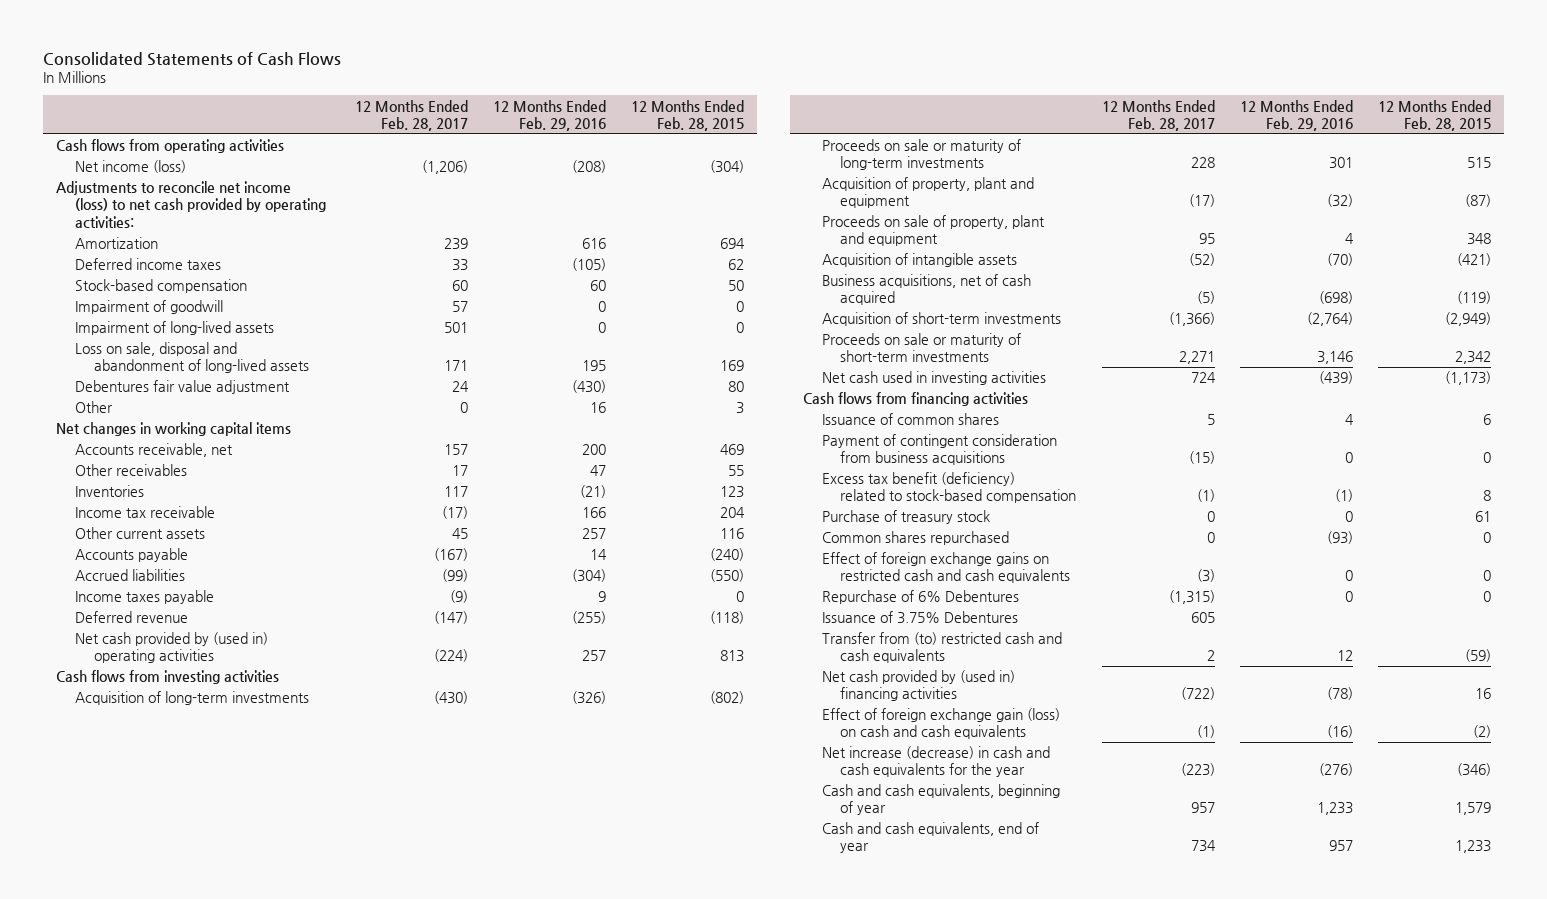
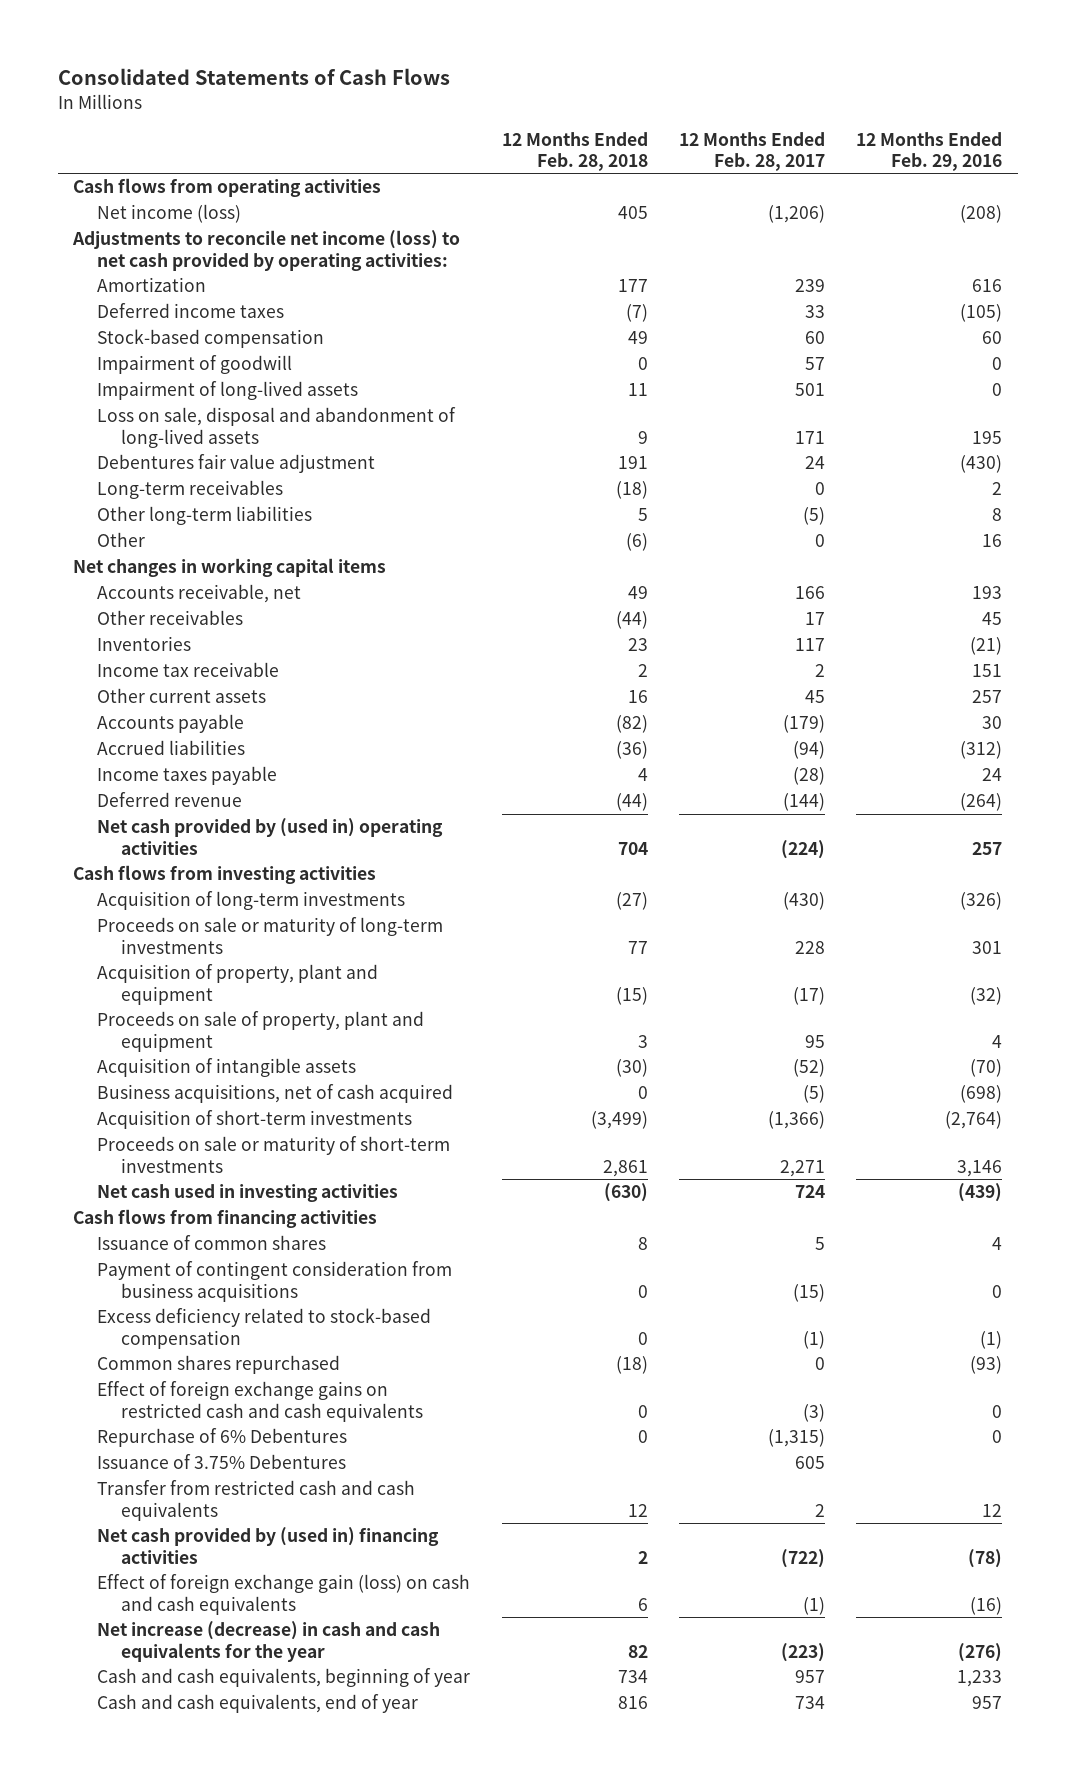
[631,99,745,131] 12 Months Ended Feb. 28, 2015 -> none
none -> [501,131,648,171] 12 Months Ended Feb. 28, 2018
none -> [97,480,284,500] Long-term receivables
none -> [97,506,313,526] Other long-term liabilities
[443,444,468,456] 157 -> [794,586,825,600] 166
[581,444,606,456] 200 -> [972,586,1003,600] 193
[589,465,606,477] 47 -> [982,612,1003,626] 45
[441,506,468,520] (17) -> [814,664,825,678] 2
[581,507,606,519] 166 -> [972,664,1003,678] 151
[433,548,468,562] (167) -> [782,715,825,734] (179)
[589,549,607,561] 14 -> [982,716,1003,730] 30
[441,569,468,583] (99) -> [792,741,825,760] (94)
[571,569,606,583] (304) -> [960,741,1003,760] (312)
[449,590,468,604] (9) -> [792,767,825,786] (28)
[597,591,606,603] 9 -> [982,768,1003,782] 24
[433,611,468,625] (147) -> [782,793,825,812] (144)
[571,611,606,625] (255) -> [960,793,1003,812] (264)
[821,510,990,525] Purchase of treasury stock -> none
[821,472,1077,504] Excess tax benefit (deficiency) related to stock-based compensation -> [97,1308,432,1349] Excess deficiency related to stock-based compensation
[821,632,1062,664] Transfer from (to) restricted cash and cash equivalents -> [97,1480,416,1521] Transfer from restricted cash and cash equivalents

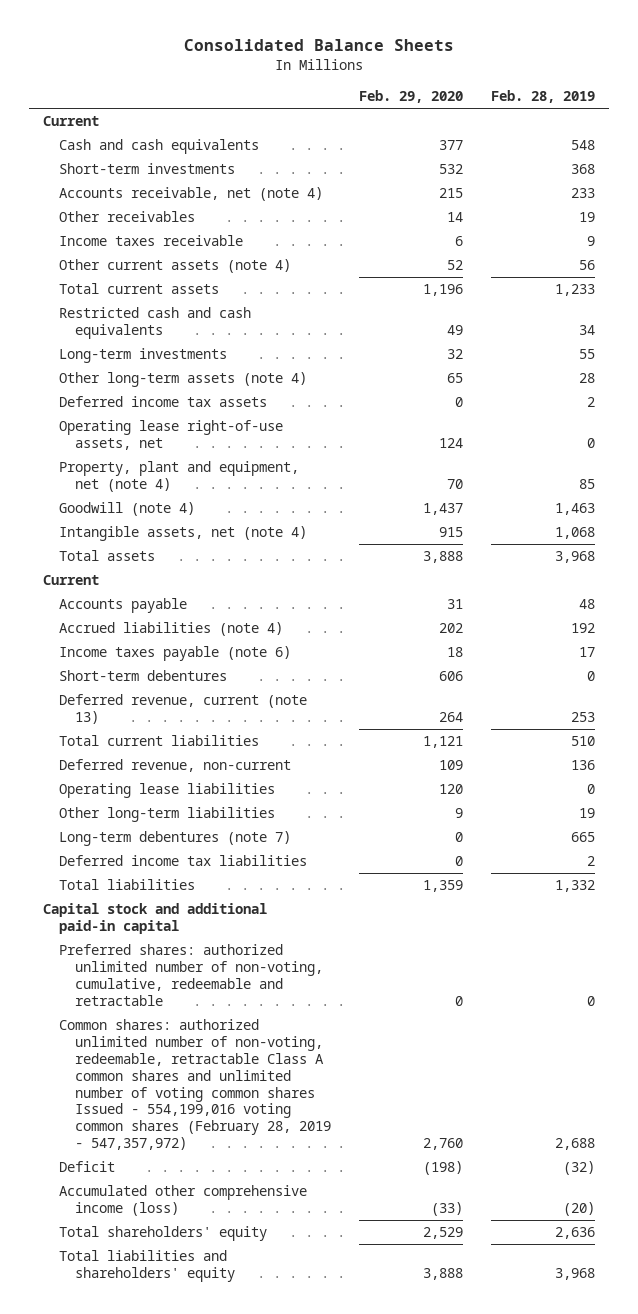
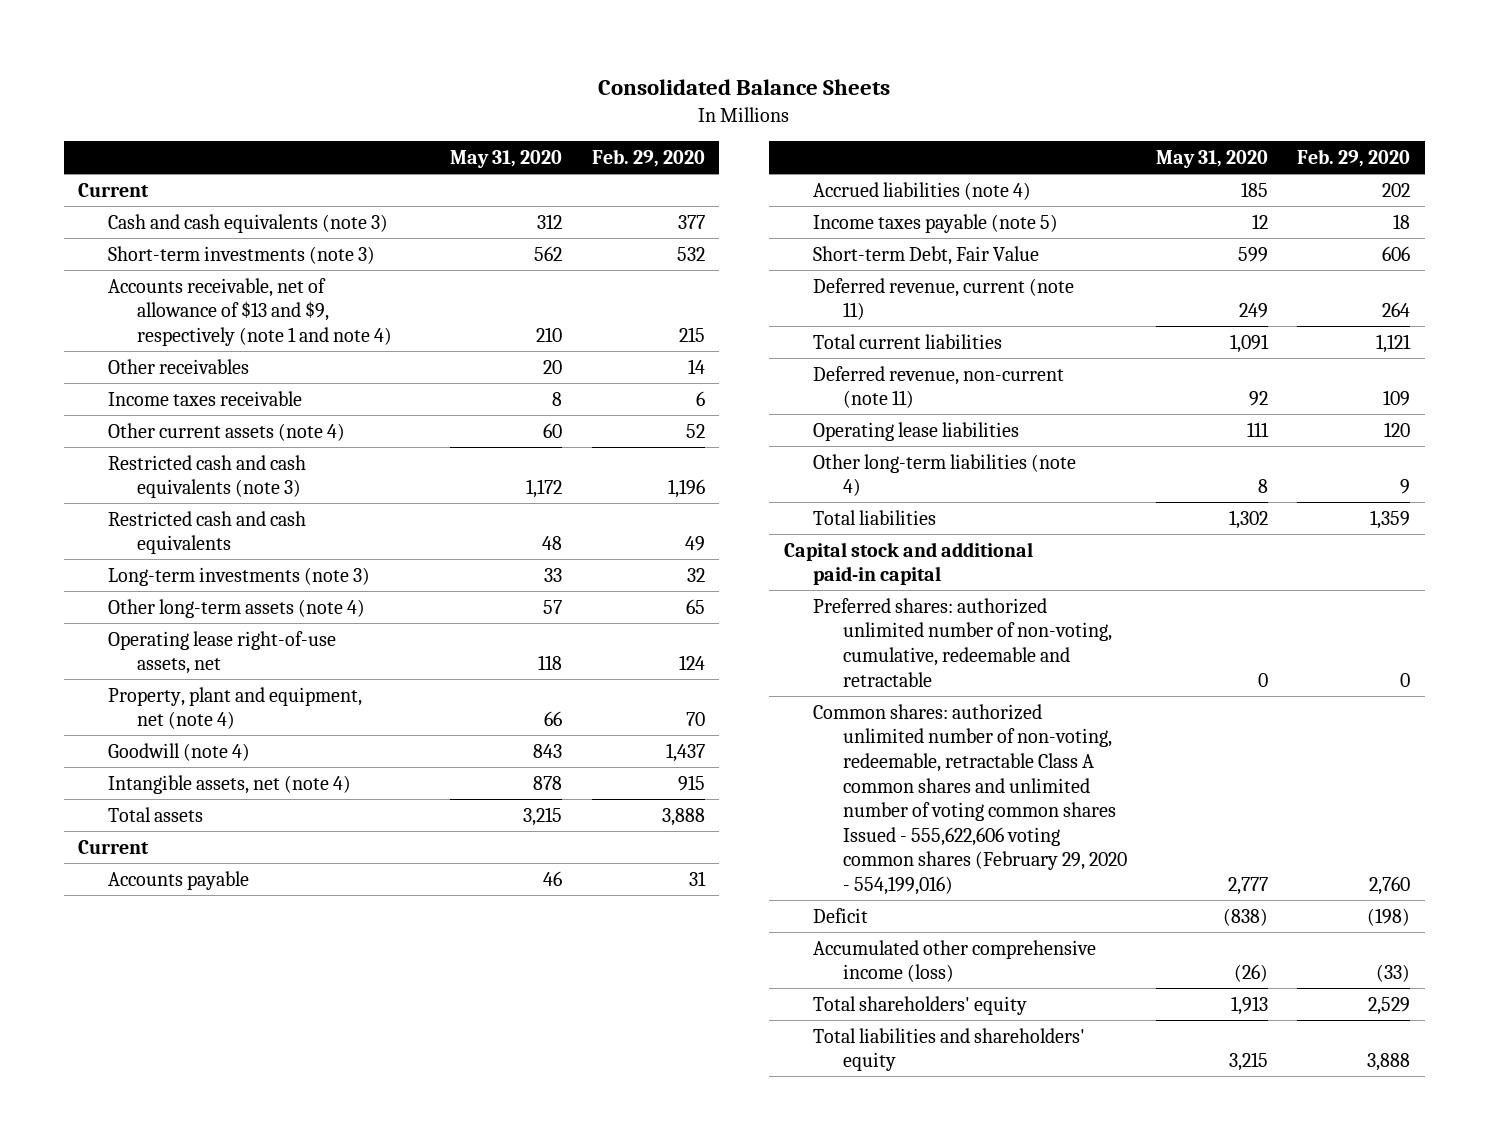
[491,90,596,104] Feb. 28, 2019 -> none
none -> [450,150,563,169] May 31, 2020
[59,139,260,155] Cash and cash equivalents -> [107,213,388,233] Cash and cash equivalents (note 3)
[59,163,236,175] Short-term investments -> [107,245,375,264] Short-term investments (note 3)
[59,187,324,202] Accounts receivable, net (note 4) -> [107,277,393,346] Accounts receivable, net of allowance of $13 and $9, respectively (note 1 and note 4)
[59,283,220,295] Total current assets -> [107,454,306,499] Restricted cash and cash equivalents (note 3)
[59,348,228,364] Long-term investments -> [107,566,370,586] Long-term investments (note 3)
[59,396,268,408] Deferred income tax assets -> none
[59,646,292,662] Income taxes payable (note 6) -> [813,213,1059,233] Income taxes payable (note 5)
[59,670,228,682] Short-term debentures -> [813,245,1040,265] Short-term Debt, Fair Value
[59,694,308,724] Deferred revenue, current (note 13) -> [813,277,1075,321] Deferred revenue, current (note 11)
[59,759,292,773] Deferred revenue, non-current -> [813,365,1065,409] Deferred revenue, non-current (note 11)
[59,831,292,847] Long-term debentures (note 7) -> none
[59,855,308,867] Deferred income tax liabilities -> none
[59,807,276,823] Other long-term liabilities -> [813,453,1077,497] Other long-term liabilities (note 4)
[59,1019,332,1151] Common shares: authorized unlimited number of non-voting, redeemable, retractable Class A common shares and unlimited number of voting common shares Issued - 554,199,016 voting common shares (February 28, 2019 - 547,357,972) -> [813,703,1127,895] Common shares: authorized unlimited number of non-voting, redeemable, retractable Class A common shares and unlimited number of voting common shares Issued - 555,622,606 voting common shares (February 29, 2020 - 554,199,016)

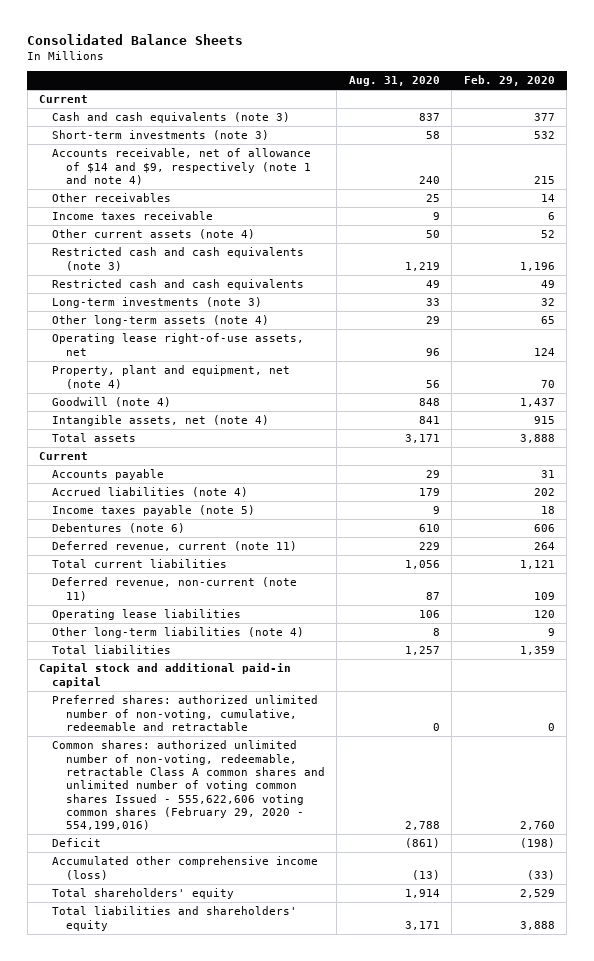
[450,150,563,169] May 31, 2020 -> none
none -> [348,76,440,87] Aug. 31, 2020
[107,277,393,346] Accounts receivable, net of allowance of $13 and $9, respectively (note 1 and note 4) -> [52,148,312,185] Accounts receivable, net of allowance of $14 and $9, respectively (note 1 and note 4)
[813,245,1040,265] Short-term Debt, Fair Value -> [52,523,186,534] Debentures (note 6)

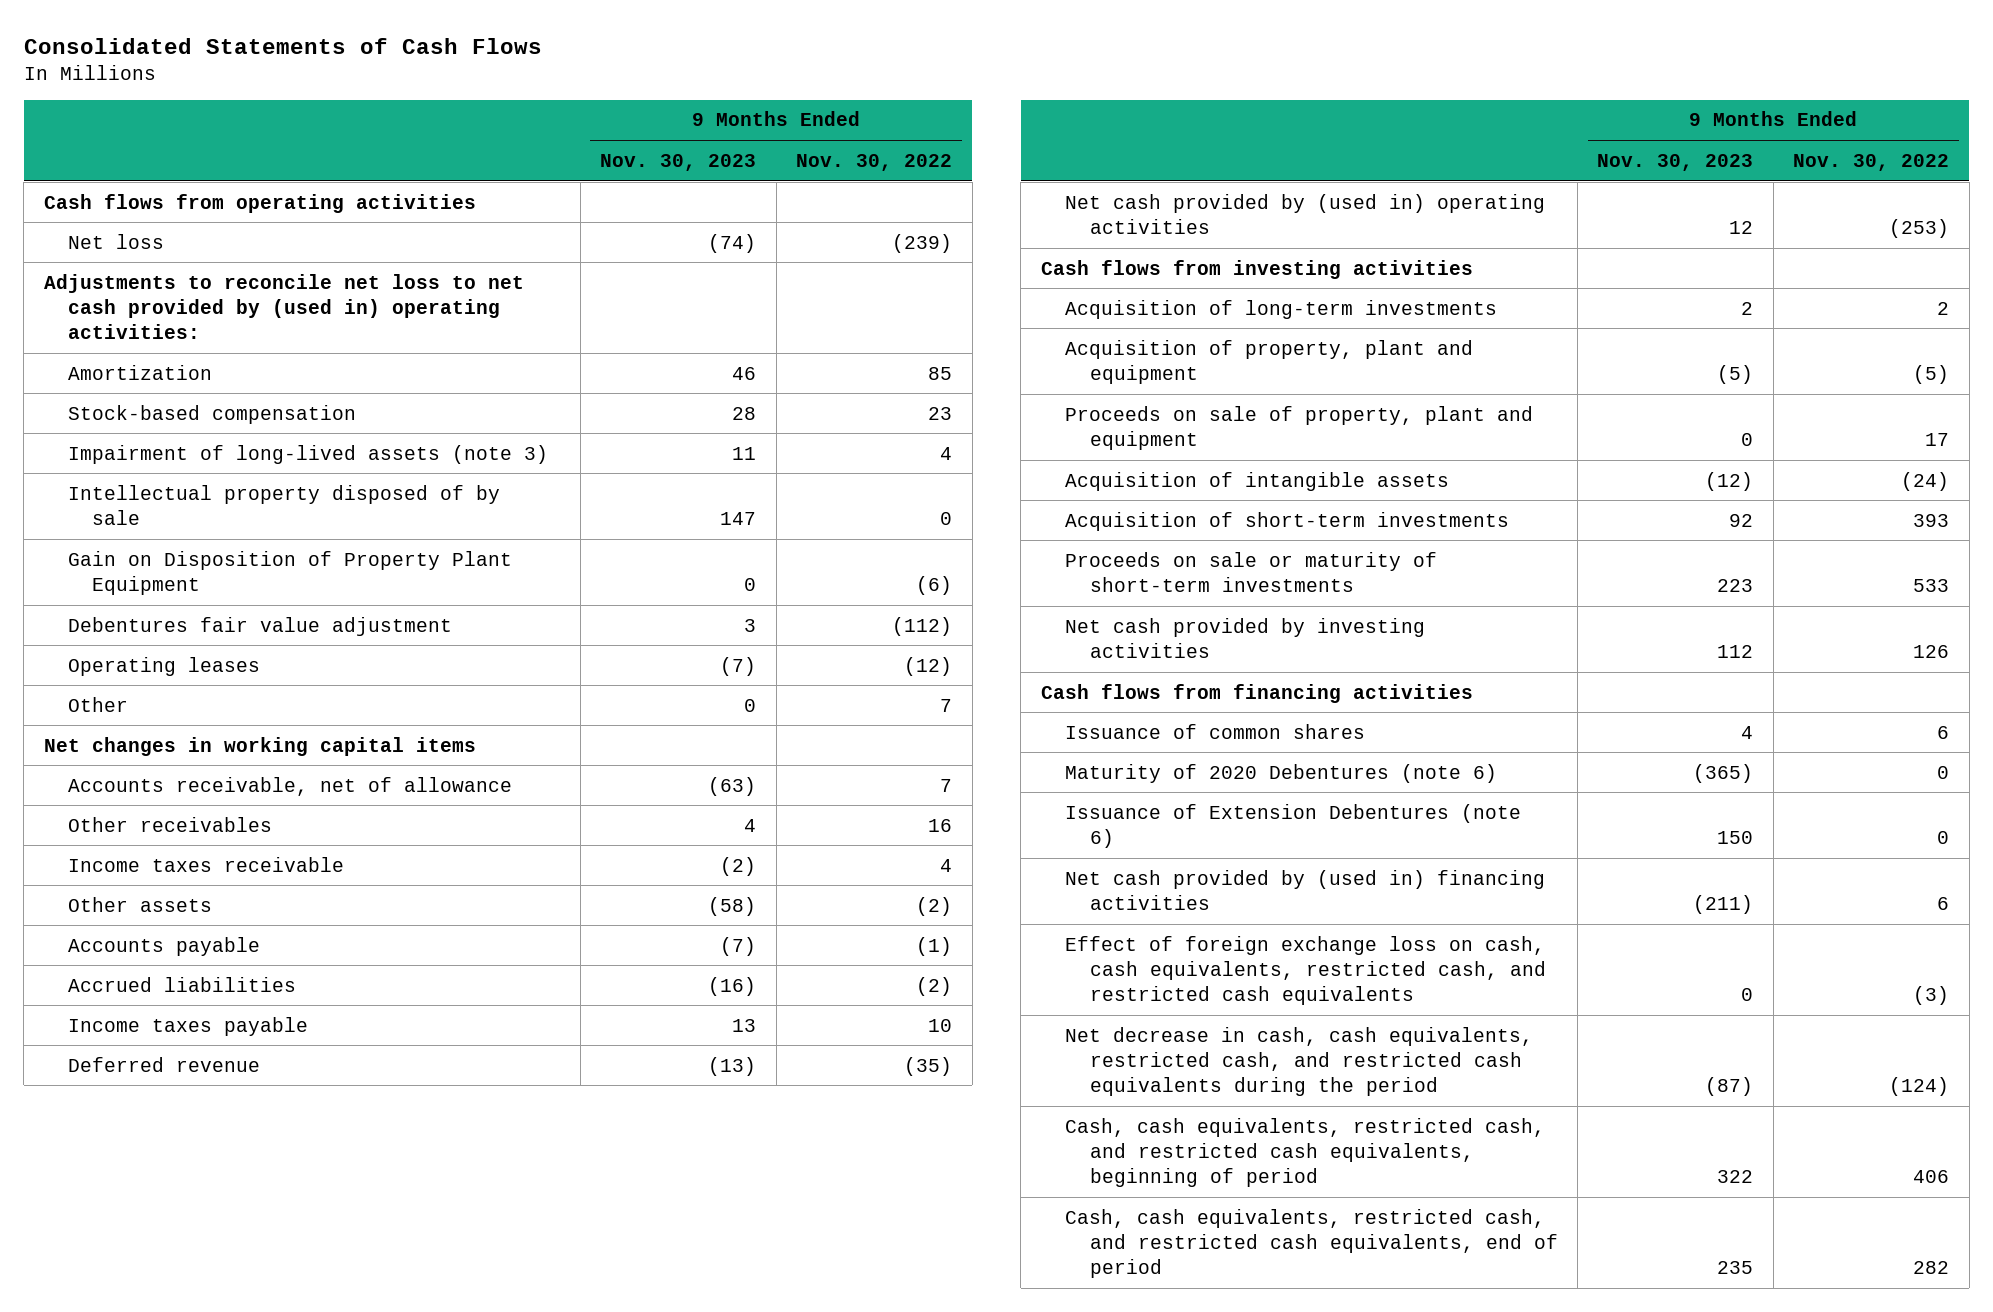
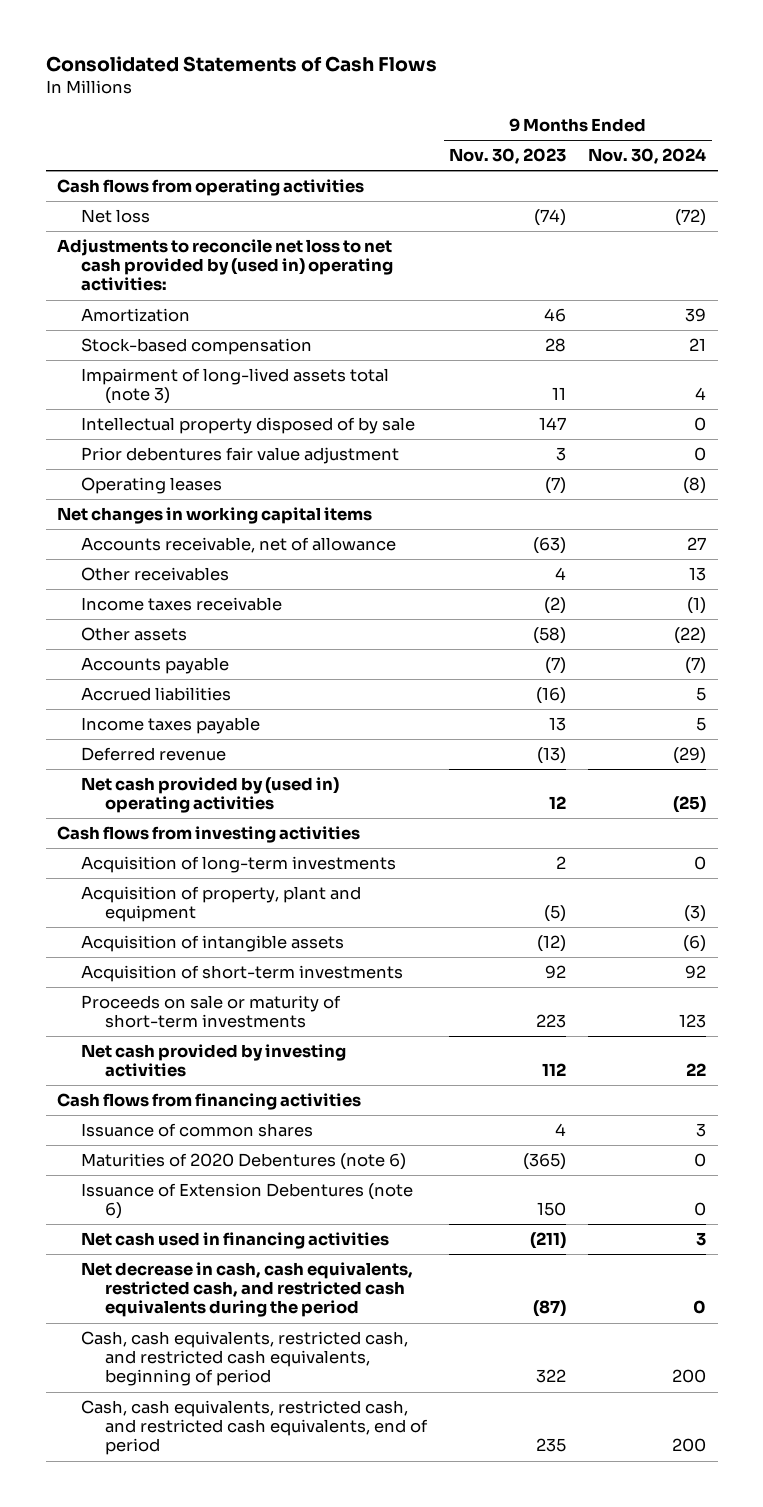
[796,153,953,171] Nov. 30, 2022 -> none
none -> [588,148,707,165] Nov. 30, 2024
[68,444,549,464] Impairment of long-lived assets (note 3) -> [80,368,389,405] Impairment of long-lived assets total (note 3)
[68,550,513,595] Gain on Disposition of Property Plant Equipment -> none
[68,616,453,636] Debentures fair value adjustment -> [80,447,399,465] Prior debentures fair value adjustment
[68,696,129,712] Other -> none
[1065,405,1534,450] Proceeds on sale of property, plant and equipment -> none
[1065,763,1498,783] Maturity of 2020 Debentures (note 6) -> [80,1153,406,1171] Maturities of 2020 Debentures (note 6)
[1065,935,1546,1005] Effect of foreign exchange loss on cash, cash equivalents, restricted cash, and restricted cash equivalents -> none
[1065,869,1546,910] Net cash provided by (used in) financing activities -> [80,1232,389,1250] Net cash used in financing activities

